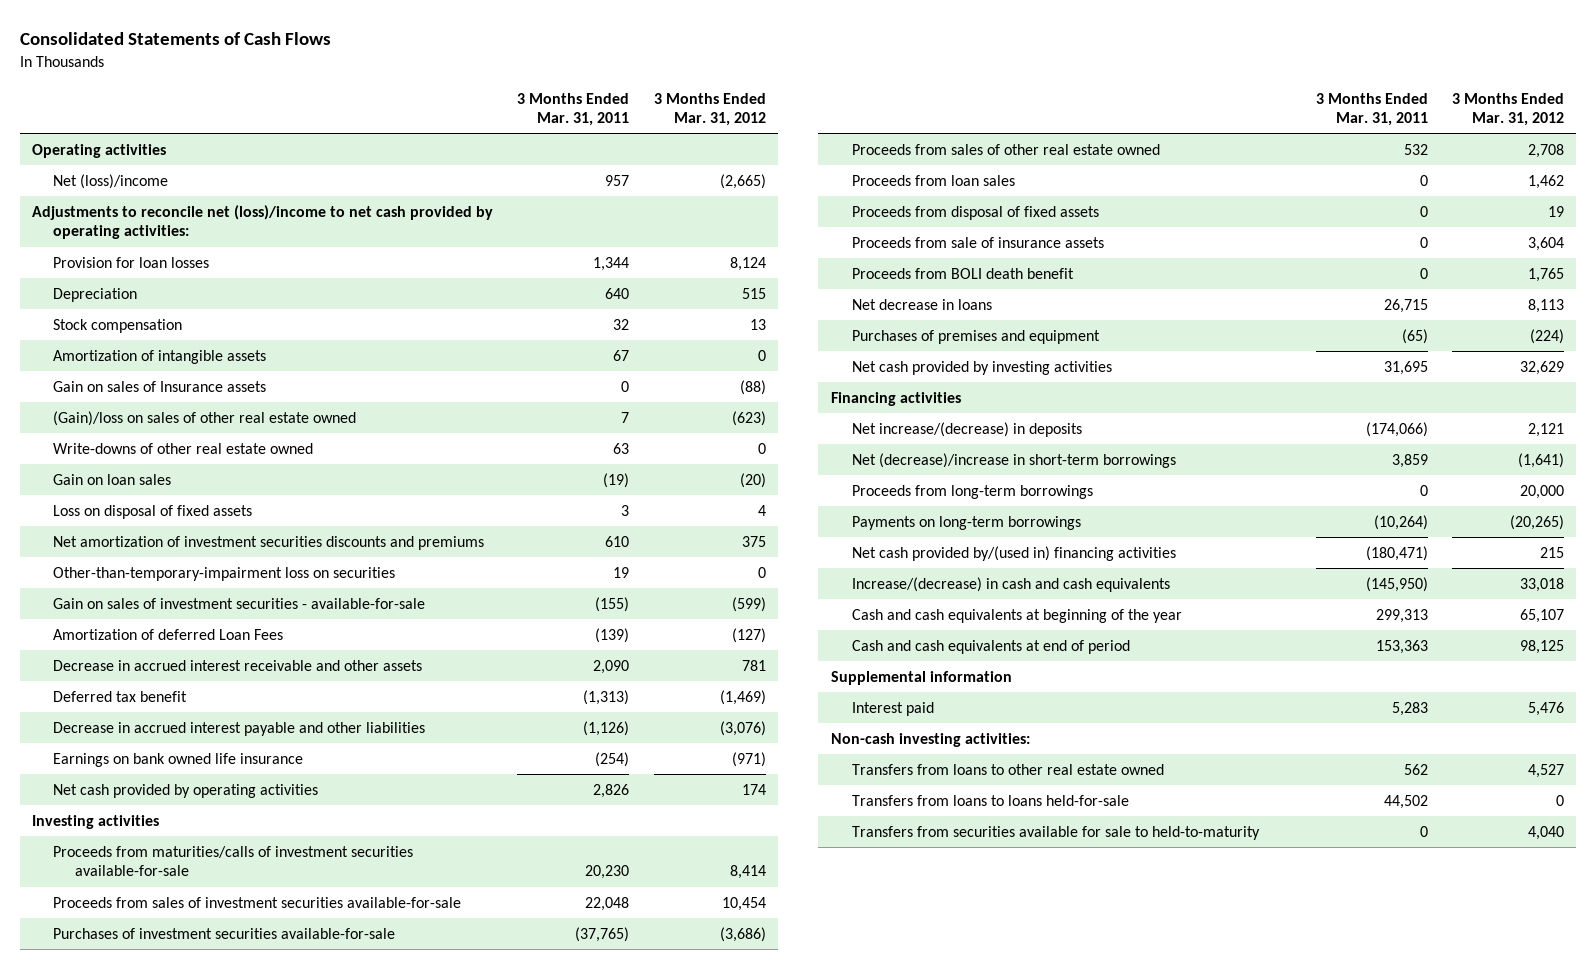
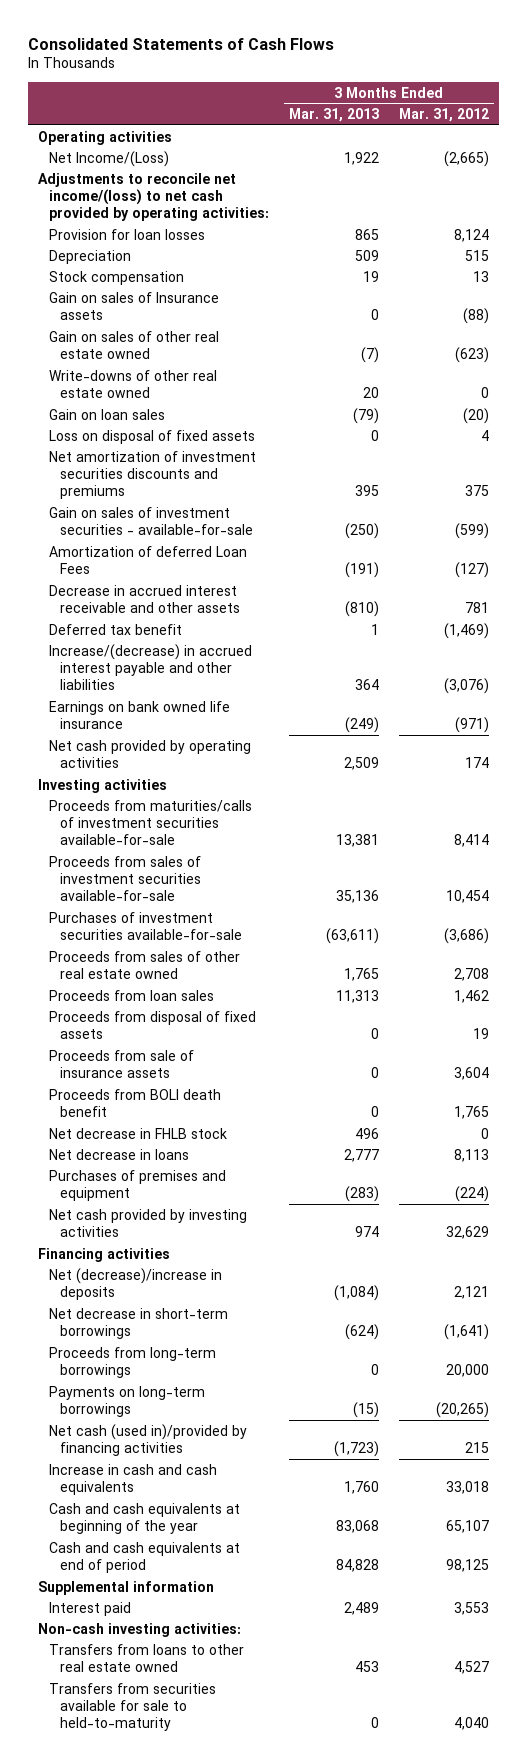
[517,92,630,127] 3 Months Ended Mar. 31, 2011 -> none
none -> [289,108,380,123] Mar. 31, 2013
[53,173,169,189] Net (loss)/income -> [49,150,170,167] Net Income/(Loss)
[31,204,493,240] Adjustments to reconcile net (loss)/income to net cash provided by operating activities: -> [38,172,270,221] Adjustments to reconcile net income/(loss) to net cash provided by operating activities:
[53,349,267,364] Amortization of intangible assets -> none
[53,410,357,426] (Gain)/loss on sales of other real estate owned -> [49,330,220,359] Gain on sales of other real estate owned
[53,566,396,581] Other-than-temporary-impairment loss on securities -> none
[53,721,426,736] Decrease in accrued interest payable and other liabilities -> [49,643,253,690] Increase/(decrease) in accrued interest payable and other liabilities
none -> [49,1127,228,1139] Net decrease in FHLB stock
[852,421,1083,437] Net increase/(decrease) in deposits -> [49,1267,223,1300] Net (decrease)/increase in deposits
[852,452,1177,468] Net (decrease)/increase in short-term borrowings -> [49,1307,229,1339] Net decrease in short-term borrowings
[852,545,1177,561] Net cash provided by/(used in) financing activities -> [49,1423,248,1456] Net cash (used in)/provided by financing activities
[852,576,1171,592] Increase/(decrease) in cash and cash equivalents -> [49,1463,218,1495] Increase in cash and cash equivalents
[1528,701,1565,716] 5,476 -> [454,1601,490,1615] 3,553
[852,794,1130,806] Transfers from loans to loans held-for-sale -> none

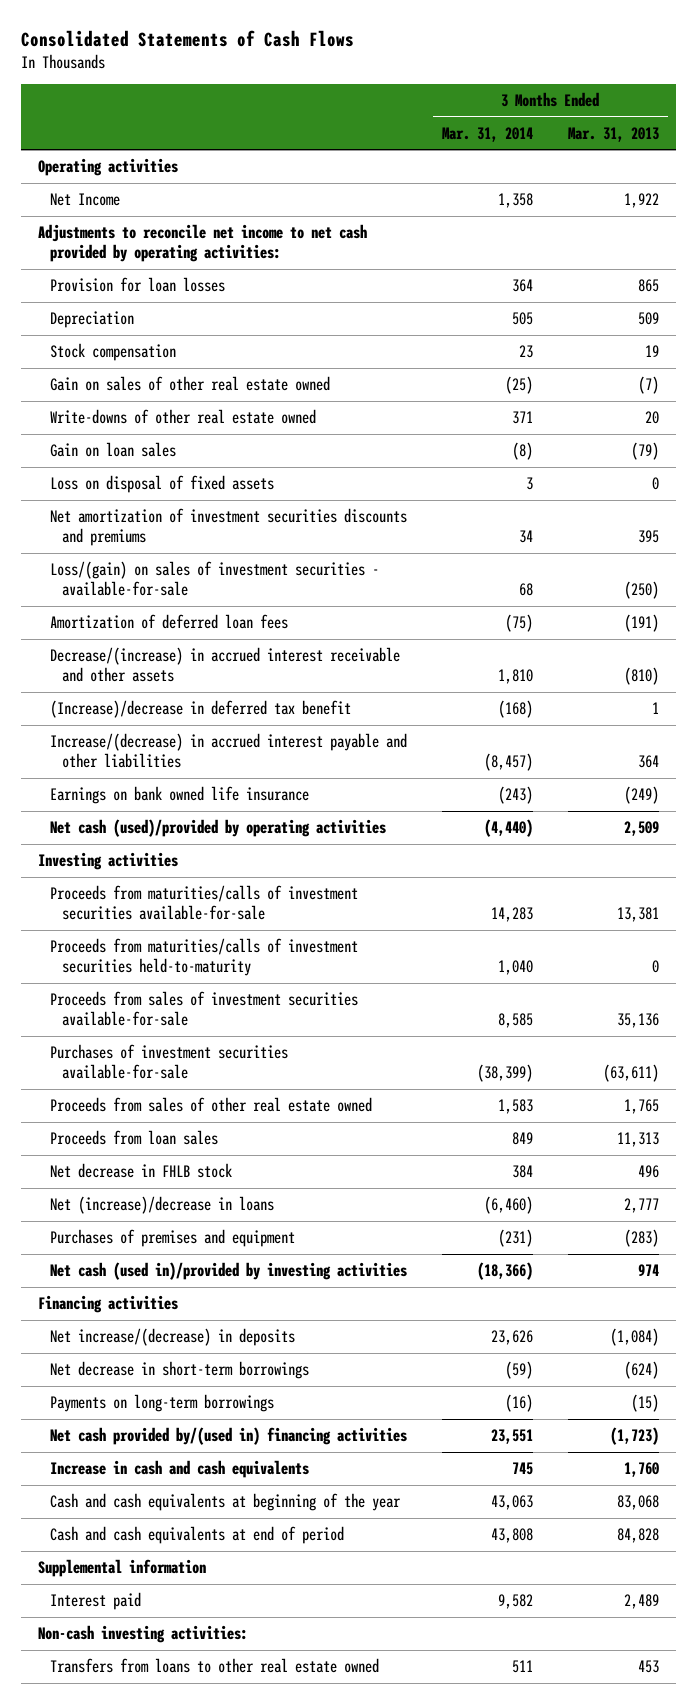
[399,108,490,123] Mar. 31, 2012 -> none
none -> [442,126,534,142] Mar. 31, 2014
[49,150,170,167] Net Income/(Loss) -> [50,192,121,206] Net Income
[38,172,270,221] Adjustments to reconcile net income/(loss) to net cash provided by operating activities: -> [38,223,368,263] Adjustments to reconcile net income to net cash provided by operating activities:
[49,291,220,320] Gain on sales of Insurance assets -> none
[49,506,254,535] Gain on sales of investment securities - available-for-sale -> [50,560,380,597] Loss/(gain) on sales of investment securities - available-for-sale
[49,545,248,574] Amortization of deferred Loan Fees -> [50,613,289,629] Amortization of deferred loan fees
[49,584,241,613] Decrease in accrued interest receivable and other assets -> [50,646,401,683] Decrease/(increase) in accrued interest receivable and other assets
[49,623,183,635] Deferred tax benefit -> [50,699,352,718] (Increase)/decrease in deferred tax benefit
[49,739,252,768] Net cash provided by operating activities -> [50,818,387,837] Net cash (used)/provided by operating activities
none -> [50,937,359,977] Proceeds from maturities/calls of investment securities held-to-maturity
[49,1010,257,1039] Proceeds from disposal of fixed assets -> none
[49,1049,195,1078] Proceeds from sale of insurance assets -> none
[49,1088,222,1117] Proceeds from BOLI death benefit -> none
[49,1148,190,1160] Net decrease in loans -> [50,1195,275,1214] Net (increase)/decrease in loans
[49,1208,248,1237] Net cash provided by investing activities -> [50,1261,408,1280] Net cash (used in)/provided by investing activities
[49,1267,223,1300] Net (decrease)/increase in deposits -> [50,1327,296,1346] Net increase/(decrease) in deposits
[49,1346,217,1378] Proceeds from long-term borrowings -> none
[49,1423,248,1456] Net cash (used in)/provided by financing activities -> [50,1426,408,1445] Net cash provided by/(used in) financing activities
[49,1682,217,1731] Transfers from securities available for sale to held-to-maturity -> none

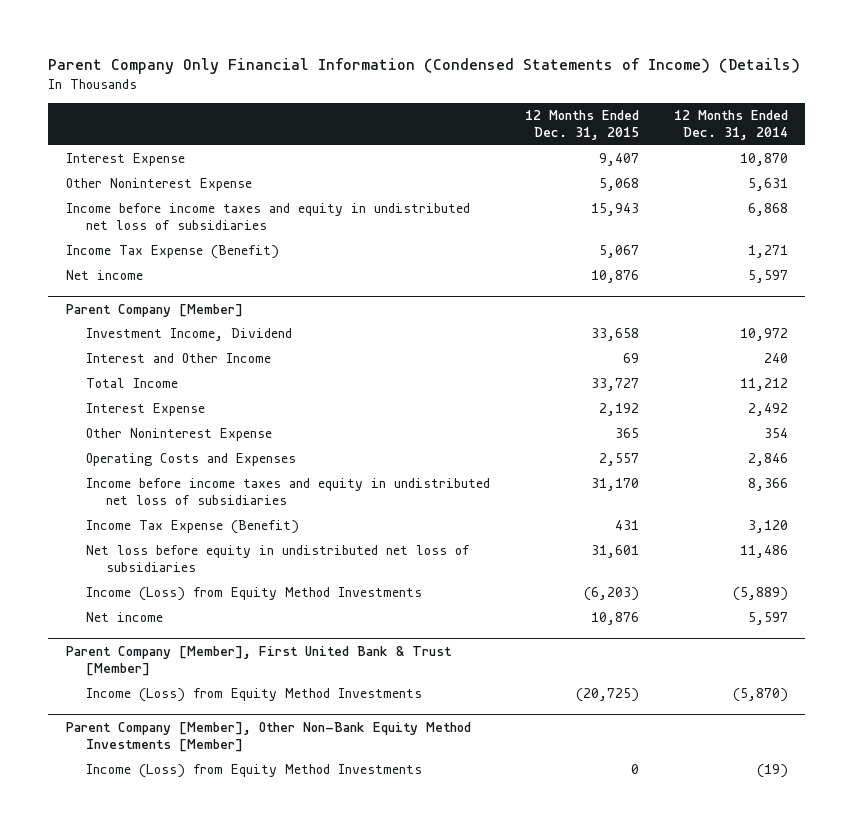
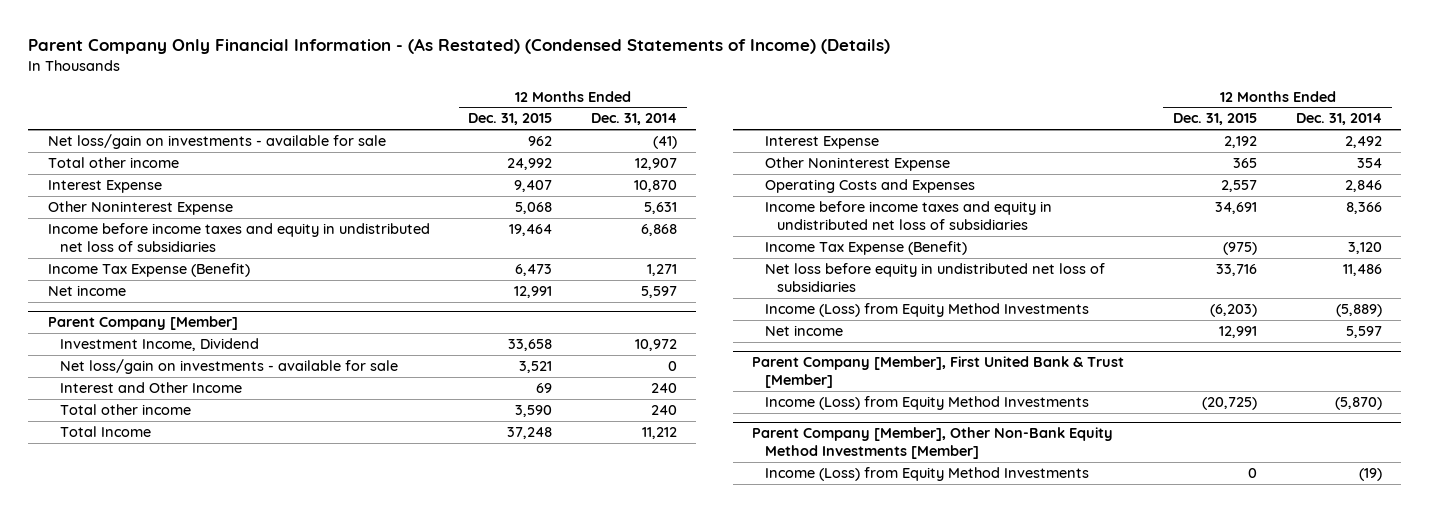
[48,57,801,74] Parent Company Only Financial Information (Condensed Statements of Income) (Details) -> [28,38,891,55] Parent Company Only Financial Information - (As Restated) (Condensed Statements of Income) (Details)
none -> [47,134,386,150] Net loss/gain on investments - available for sale
none -> [47,157,179,169] Total other income
[590,203,639,217] 15,943 -> [509,224,553,237] 19,464
[598,245,639,259] 5,067 -> [515,264,553,277] 6,473
[590,270,639,284] 10,876 -> [514,286,553,299] 12,991
none -> [59,359,398,375] Net loss/gain on investments - available for sale
none -> [59,404,191,416] Total other income
[590,378,639,392] 33,727 -> [507,427,553,440] 37,248
[590,478,639,492] 31,170 -> [1215,202,1258,215] 34,691
[614,520,639,531] 431 -> [1223,242,1258,256] (975)
[590,545,639,559] 31,601 -> [1216,264,1258,277] 33,716
[590,612,639,626] 10,876 -> [1219,326,1258,339] 12,991

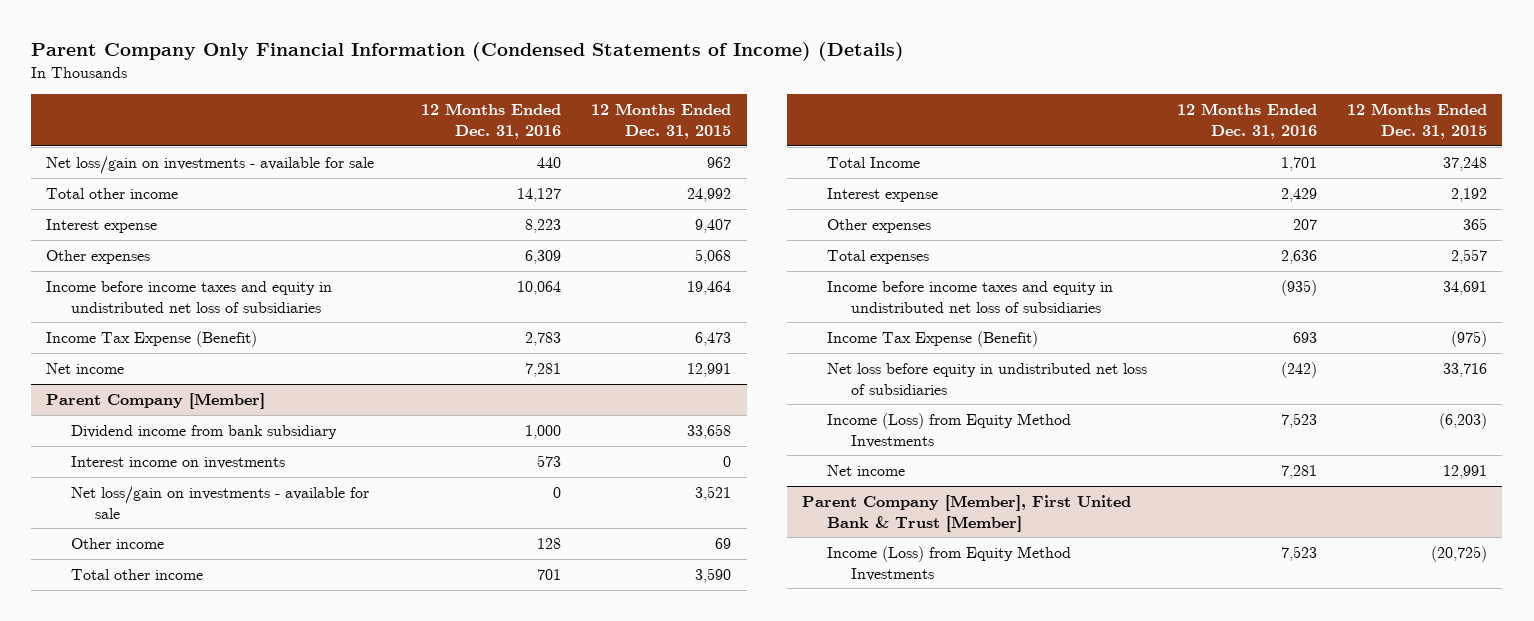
[28,38,891,55] Parent Company Only Financial Information - (As Restated) (Condensed Statements of Income) (Details) -> [31,42,905,62] Parent Company Only Financial Information (Condensed Statements of Income) (Details)
[591,113,678,126] Dec. 31, 2014 -> none
none -> [421,103,562,139] 12 Months Ended Dec. 31, 2016
[47,180,162,194] Interest Expense -> [46,218,158,233] Interest expense
[47,201,233,216] Other Noninterest Expense -> [46,249,151,264] Other expenses
[59,338,259,352] Investment Income, Dividend -> [70,424,337,439] Dividend income from bank subsidiary
none -> [70,455,285,469] Interest income on investments
[59,382,242,394] Interest and Other Income -> [70,537,164,549] Other income
[764,136,879,150] Interest Expense -> [826,187,938,202] Interest expense
[764,157,950,172] Other Noninterest Expense -> [826,218,931,233] Other expenses
[764,179,975,194] Operating Costs and Expenses -> [826,249,929,264] Total expenses
[752,427,1114,460] Parent Company [Member], Other Non-Bank Equity Method Investments [Member] -> none
[764,467,1089,482] Income (Loss) from Equity Method Investments -> none

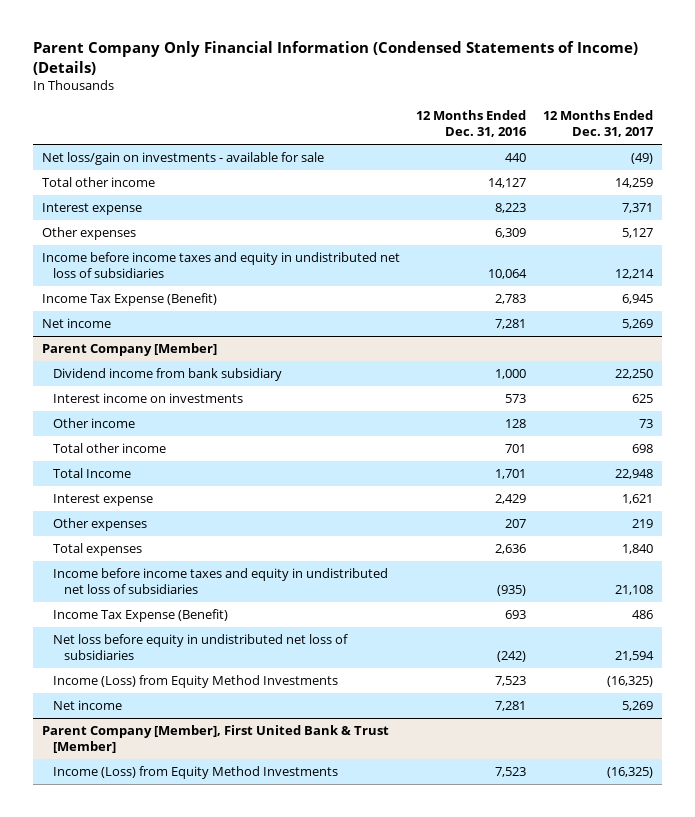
[591,103,732,139] 12 Months Ended Dec. 31, 2015 -> none
none -> [543,110,655,138] 12 Months Ended Dec. 31, 2017
[70,485,369,519] Net loss/gain on investments - available for sale -> none

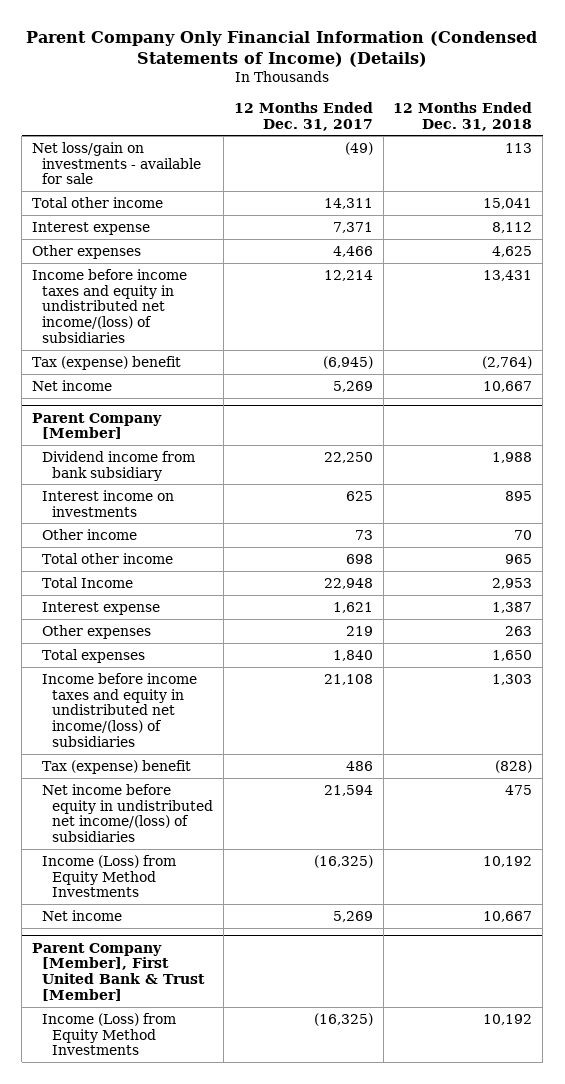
[416,110,528,138] 12 Months Ended Dec. 31, 2016 -> none
none -> [393,101,533,131] 12 Months Ended Dec. 31, 2018
[615,178,654,189] 14,259 -> [323,197,373,209] 14,311
[622,228,654,239] 5,127 -> [332,245,373,257] 4,466
[41,252,400,278] Income before income taxes and equity in undistributed net loss of subsidiaries -> [32,268,188,344] Income before income taxes and equity in undistributed net income/(loss) of subsidiaries
[41,293,217,307] Income Tax Expense (Benefit) -> [32,355,182,370] Tax (expense) benefit
[622,294,654,305] 6,945 -> [322,355,373,369] (6,945)
[52,568,388,594] Income before income taxes and equity in undistributed net loss of subsidiaries -> [42,672,198,748] Income before income taxes and equity in undistributed net income/(loss) of subsidiaries
[52,609,228,623] Income Tax Expense (Benefit) -> [42,759,192,774] Tax (expense) benefit
[52,634,348,660] Net loss before equity in undistributed net loss of subsidiaries -> [42,783,213,843] Net income before equity in undistributed net income/(loss) of subsidiaries

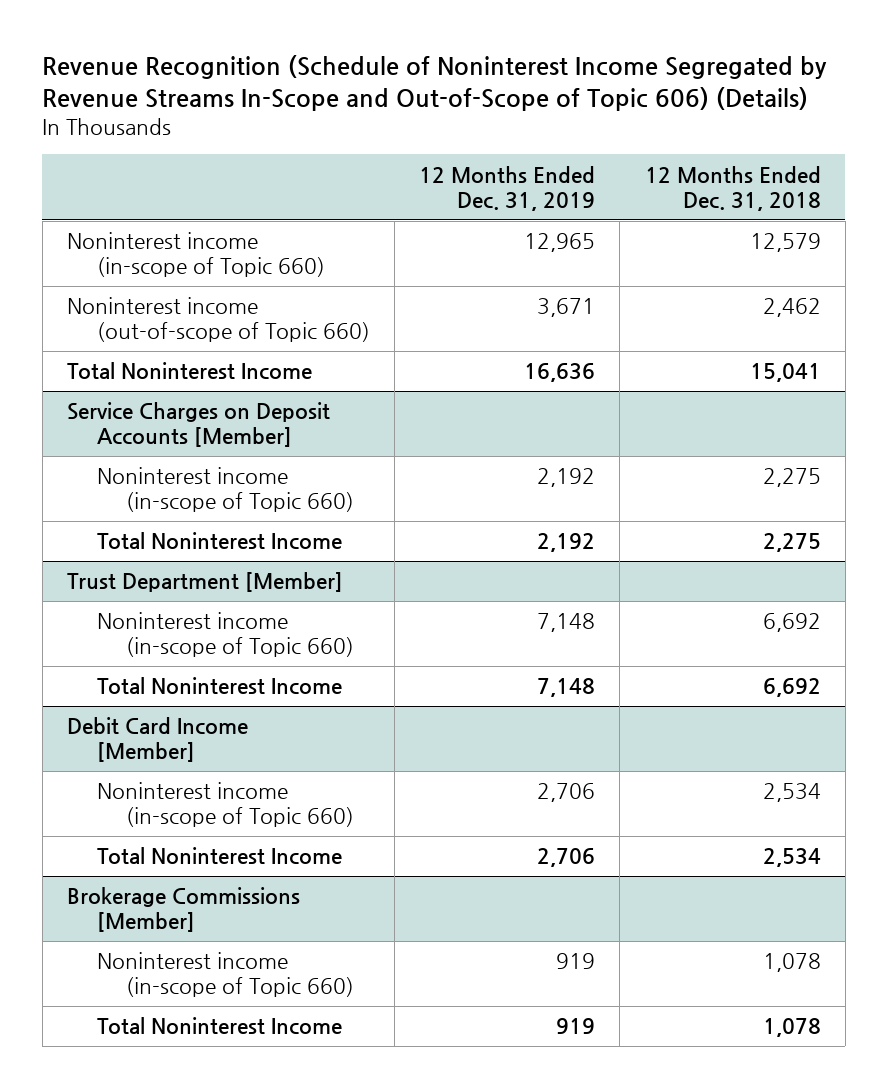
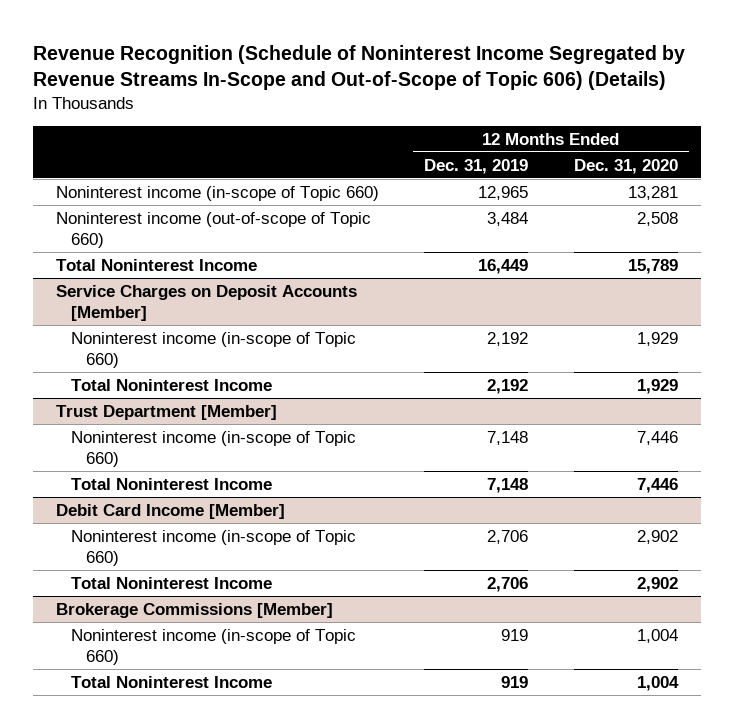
[644,165,821,211] 12 Months Ended Dec. 31, 2018 -> none
none -> [573,158,678,174] Dec. 31, 2020
[537,298,596,318] 3,671 -> [487,211,529,226] 3,484
[524,363,596,383] 16,636 -> [478,258,529,274] 16,449

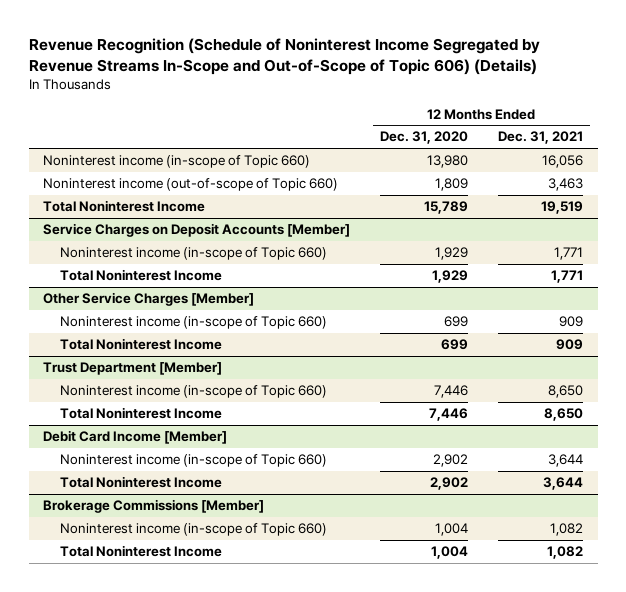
[424,158,529,174] Dec. 31, 2019 -> none
none -> [497,131,583,145] Dec. 31, 2021
[627,185,678,200] 13,281 -> [427,155,469,169] 13,980
[636,211,678,226] 2,508 -> [435,178,469,192] 1,809
none -> [43,292,255,307] Other Service Charges [Member]
none -> [59,316,327,330] Noninterest income (in-scope of Topic 660)
none -> [59,338,222,351] Total Noninterest Income

